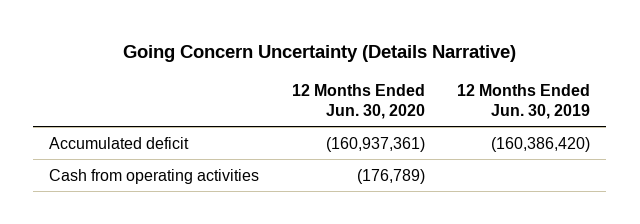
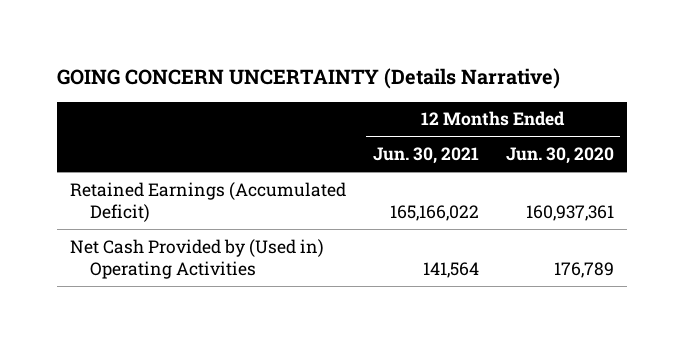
[122,45,516,63] Going Concern Uncertainty (Details Narrative) -> [57,68,561,90] GOING CONCERN UNCERTAINTY (Details Narrative)
[457,83,591,119] 12 Months Ended Jun. 30, 2019 -> none
none -> [373,147,480,165] Jun. 30, 2021
[49,136,190,149] Accumulated deficit -> [70,181,347,222] Retained Earnings (Accumulated Deficit)
[325,136,425,152] (160,937,361) -> [525,204,614,221] 160,937,361
[49,168,260,184] Cash from operating activities -> [70,238,325,279] Net Cash Provided by (Used in) Operating Activities
[356,168,425,184] (176,789) -> [553,261,614,278] 176,789

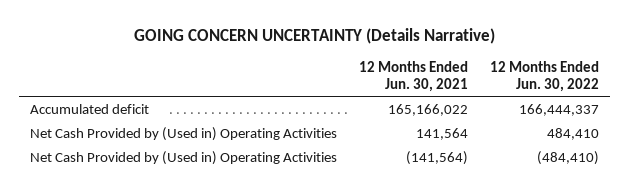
[505,147,614,165] Jun. 30, 2020 -> none
none -> [490,60,600,92] 12 Months Ended Jun. 30, 2022
[70,181,347,222] Retained Earnings (Accumulated Deficit) -> [29,103,149,114] Accumulated deficit
none -> [29,150,337,165] Net Cash Provided by (Used in) Operating Activities

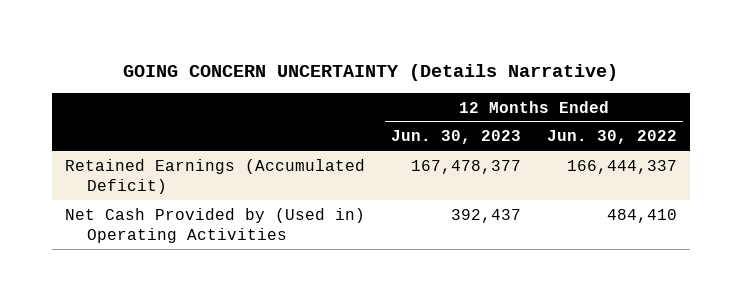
[359,60,469,92] 12 Months Ended Jun. 30, 2021 -> none
none -> [391,130,522,145] Jun. 30, 2023
[29,103,149,114] Accumulated deficit -> [65,158,366,195] Retained Earnings (Accumulated Deficit)
[29,150,337,165] Net Cash Provided by (Used in) Operating Activities -> none

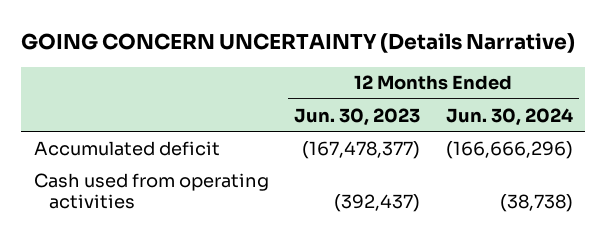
[546,130,677,145] Jun. 30, 2022 -> none
none -> [445,107,573,126] Jun. 30, 2024
[65,158,366,195] Retained Earnings (Accumulated Deficit) -> [33,140,220,156] Accumulated deficit
[411,159,522,174] 167,478,377 -> [302,140,421,159] (167,478,377)
[65,207,366,244] Net Cash Provided by (Used in) Operating Activities -> [33,172,269,210] Cash used from operating activities
[451,208,522,223] 392,437 -> [334,194,421,213] (392,437)

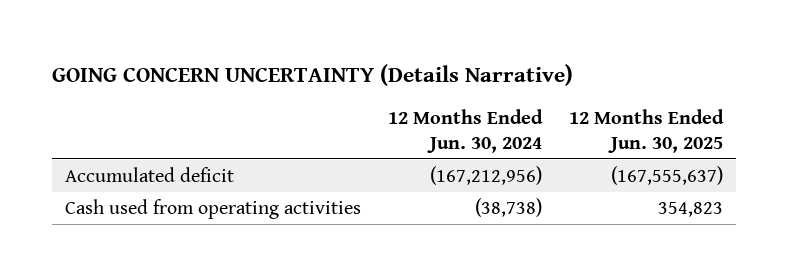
[294,107,421,126] Jun. 30, 2023 -> none
none -> [568,108,724,153] 12 Months Ended Jun. 30, 2025
[445,140,573,159] (166,666,296) -> [429,166,542,186] (167,212,956)

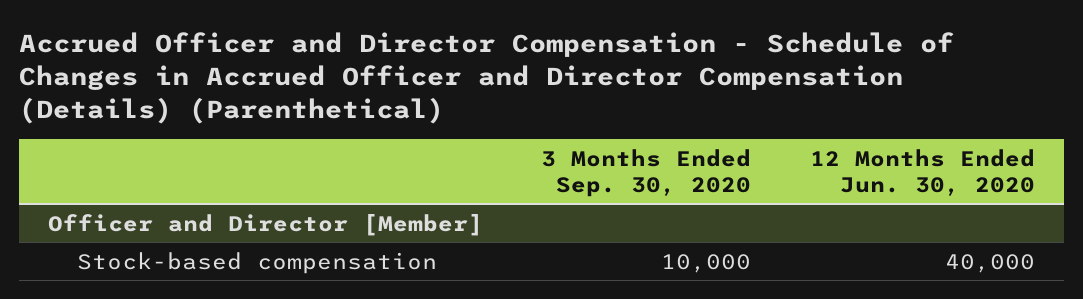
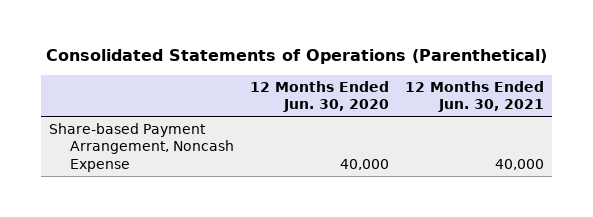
[18,31,954,124] Accrued Officer and Director Compensation - Schedule of Changes in Accrued Officer and Director Compensation (Details) (Parenthetical) -> [45,49,547,65] Consolidated Statements of Operations (Parenthetical)
[541,148,752,197] 3 Months Ended Sep. 30, 2020 -> none
none -> [405,80,545,113] 12 Months Ended Jun. 30, 2021
[48,213,484,236] Officer and Director [Member] -> none
[77,251,438,274] Stock-based compensation -> [48,122,235,172] Share-based Payment Arrangement, Noncash Expense

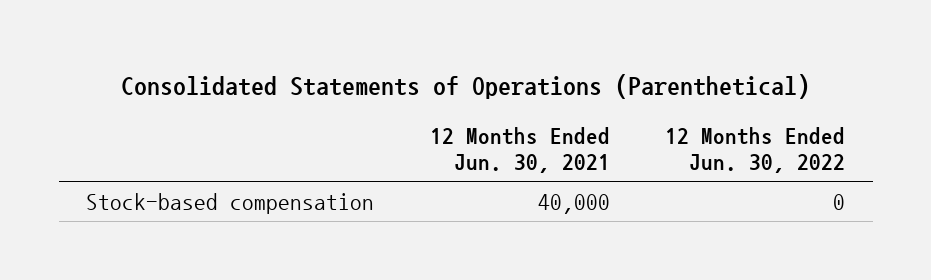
[250,80,390,113] 12 Months Ended Jun. 30, 2020 -> none
none -> [664,127,845,174] 12 Months Ended Jun. 30, 2022
[48,122,235,172] Share-based Payment Arrangement, Noncash Expense -> [86,192,375,214] Stock-based compensation

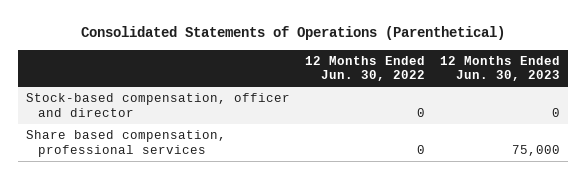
[429,127,610,174] 12 Months Ended Jun. 30, 2021 -> none
none -> [439,55,560,82] 12 Months Ended Jun. 30, 2023
[86,192,375,214] Stock-based compensation -> [25,93,290,117] Stock-based compensation, officer and director
none -> [25,130,226,157] Share based compensation, professional services

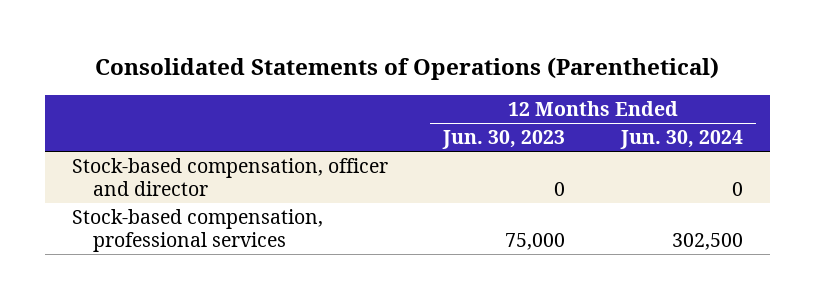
[304,55,425,82] 12 Months Ended Jun. 30, 2022 -> none
none -> [619,130,743,150] Jun. 30, 2024
[25,130,226,157] Share based compensation, professional services -> [72,209,324,253] Stock-based compensation, professional services

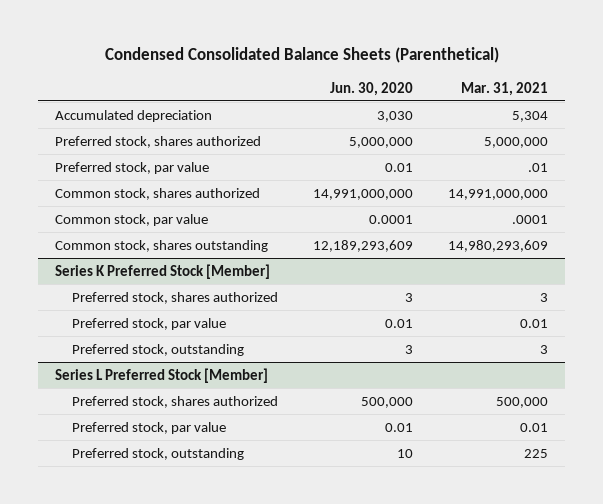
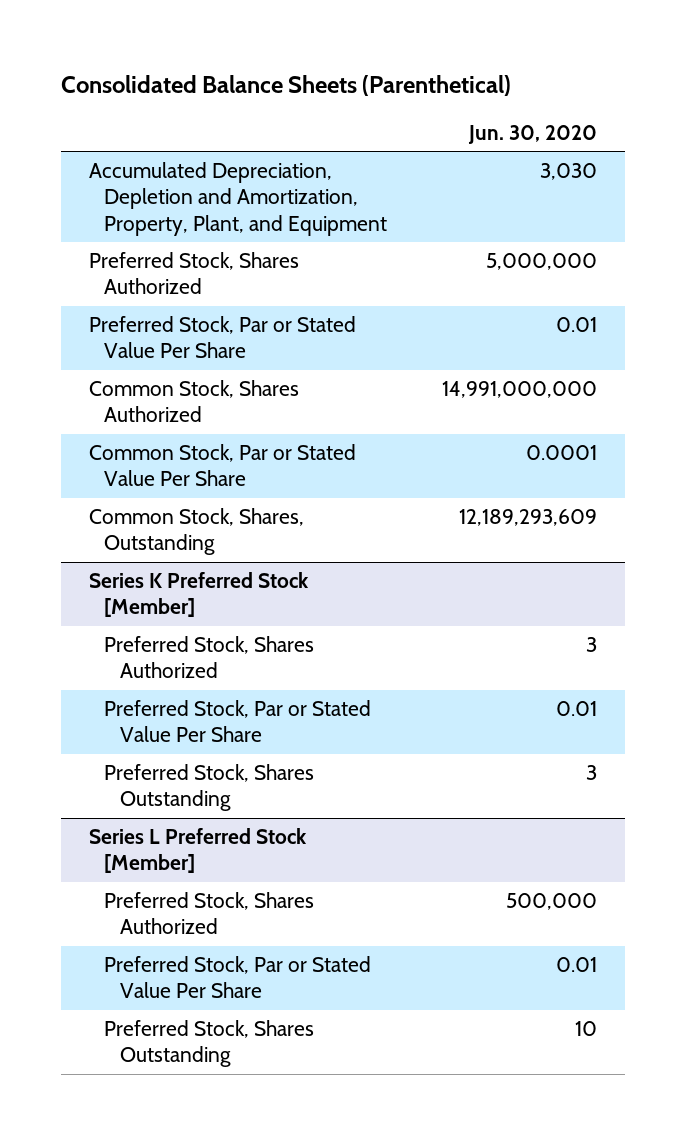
[104,47,499,64] Condensed Consolidated Balance Sheets (Parenthetical) -> [61,75,512,97] Consolidated Balance Sheets (Parenthetical)
[460,81,548,96] Mar. 31, 2021 -> none
[55,109,213,122] Accumulated depreciation -> [88,161,388,236] Accumulated Depreciation, Depletion and Amortization, Property, Plant, and Equipment
[55,135,262,148] Preferred stock, shares authorized -> [88,251,299,295] Preferred Stock, Shares Authorized
[55,161,210,174] Preferred stock, par value -> [88,315,356,359] Preferred Stock, Par or Stated Value Per Share
[55,187,261,200] Common stock, shares authorized -> [88,379,299,423] Common Stock, Shares Authorized
[55,213,209,226] Common stock, par value -> [88,443,356,487] Common Stock, Par or Stated Value Per Share
[55,239,269,252] Common stock, shares outstanding -> [88,507,304,556] Common Stock, Shares, Outstanding
[72,291,279,304] Preferred stock, shares authorized -> [104,635,315,679] Preferred Stock, Shares Authorized
[72,317,227,330] Preferred stock, par value -> [104,699,372,743] Preferred Stock, Par or Stated Value Per Share
[72,343,245,356] Preferred stock, outstanding -> [104,763,315,812] Preferred Stock, Shares Outstanding
[72,395,279,408] Preferred stock, shares authorized -> [104,891,315,935] Preferred Stock, Shares Authorized
[72,421,227,434] Preferred stock, par value -> [104,955,372,999] Preferred Stock, Par or Stated Value Per Share
[72,447,245,460] Preferred stock, outstanding -> [104,1019,315,1068] Preferred Stock, Shares Outstanding

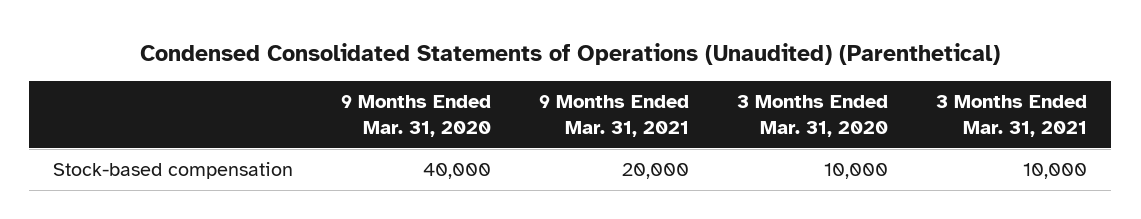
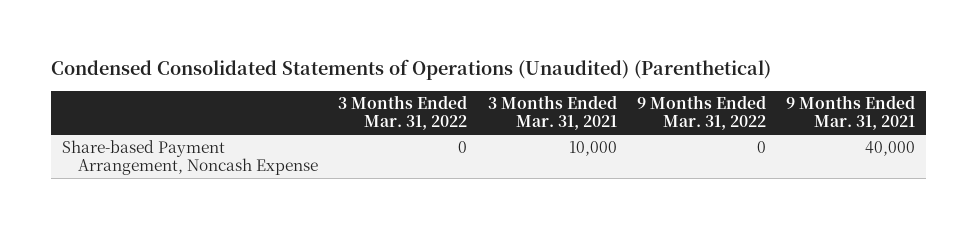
[341,95,492,137] 9 Months Ended Mar. 31, 2020 -> none
[737,95,889,137] 3 Months Ended Mar. 31, 2020 -> none
none -> [338,94,468,131] 3 Months Ended Mar. 31, 2022
none -> [637,94,767,131] 9 Months Ended Mar. 31, 2022
[53,162,294,180] Stock-based compensation -> none
none -> [61,140,319,176] Share-based Payment Arrangement, Noncash Expense

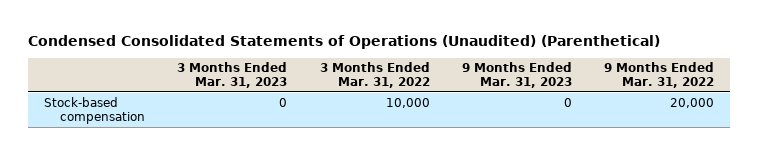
[487,94,617,131] 3 Months Ended Mar. 31, 2021 -> none
[786,94,916,131] 9 Months Ended Mar. 31, 2021 -> none
none -> [177,62,288,89] 3 Months Ended Mar. 31, 2023
none -> [461,62,572,89] 9 Months Ended Mar. 31, 2023
[61,140,319,176] Share-based Payment Arrangement, Noncash Expense -> none
none -> [43,97,146,125] Stock-based compensation

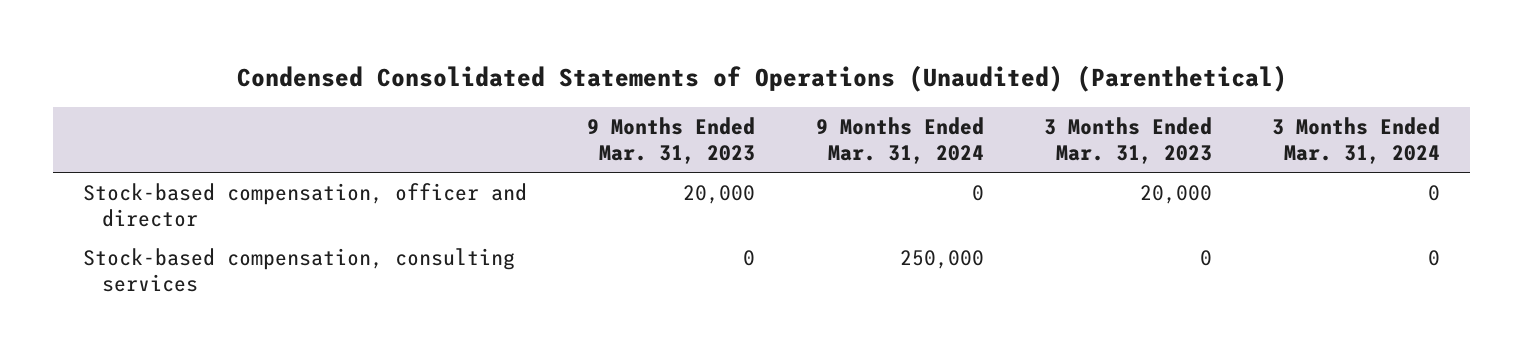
[319,62,430,89] 3 Months Ended Mar. 31, 2022 -> none
[604,62,715,89] 9 Months Ended Mar. 31, 2022 -> none
none -> [815,117,984,164] 9 Months Ended Mar. 31, 2024
none -> [1272,117,1441,164] 3 Months Ended Mar. 31, 2024
[43,97,146,125] Stock-based compensation -> [83,183,528,227] Stock-based compensation, officer and director
[279,98,288,108] 0 -> [1139,185,1212,205] 20,000
[563,98,572,108] 0 -> [683,185,756,205] 20,000
none -> [83,248,516,292] Stock-based compensation, consulting services

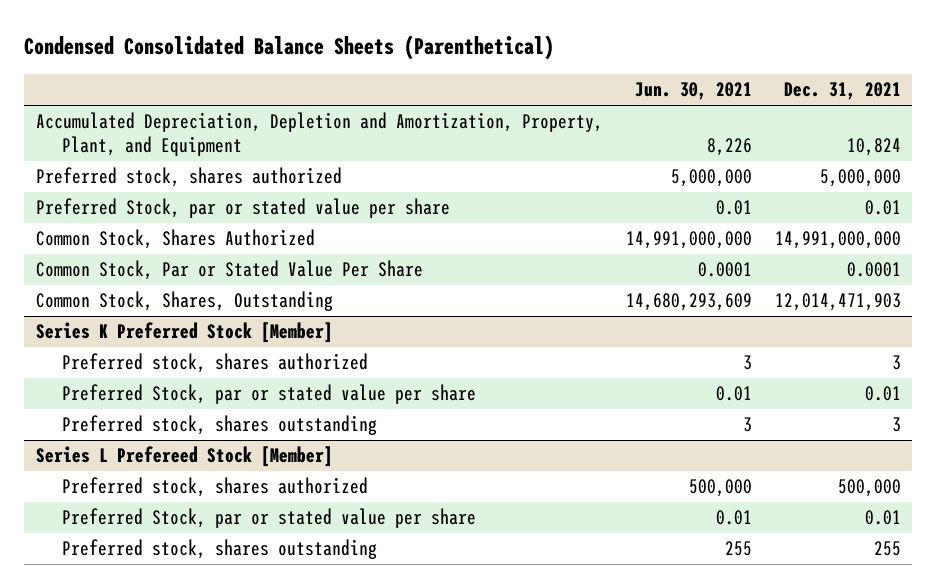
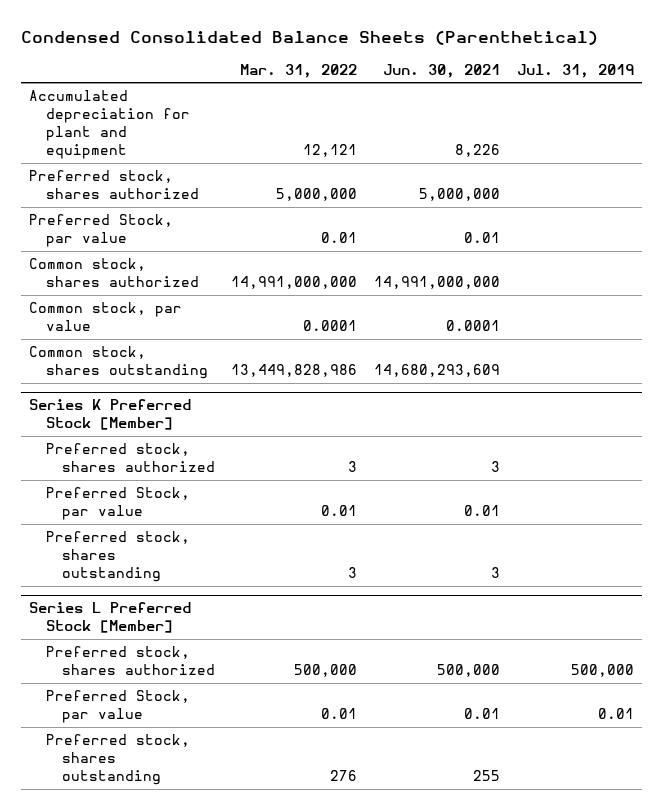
[783,82,901,101] Dec. 31, 2021 -> none
none -> [240,63,358,78] Mar. 31, 2022
none -> [516,63,634,78] Jul. 31, 2019
[35,112,603,157] Accumulated Depreciation, Depletion and Amortization, Property, Plant, and Equipment -> [29,90,190,160] Accumulated depreciation for plant and equipment
[35,198,450,219] Preferred Stock, par or stated value per share -> [29,214,174,248] Preferred Stock, par value
[35,229,315,250] Common Stock, Shares Authorized -> [29,258,199,288] Common stock, shares authorized
[35,260,423,281] Common Stock, Par or Stated Value Per Share -> [29,302,183,332] Common stock, par value
[35,291,333,312] Common Stock, Shares, Outstanding -> [29,346,208,380] Common stock, shares outstanding
[61,384,476,405] Preferred Stock, par or stated value per share -> [45,487,190,521] Preferred Stock, par value
[35,446,333,468] Series L Prefereed Stock [Member] -> [29,602,192,634] Series L Preferred Stock [Member]
[61,508,476,529] Preferred Stock, par or stated value per share -> [45,690,190,724] Preferred Stock, par value

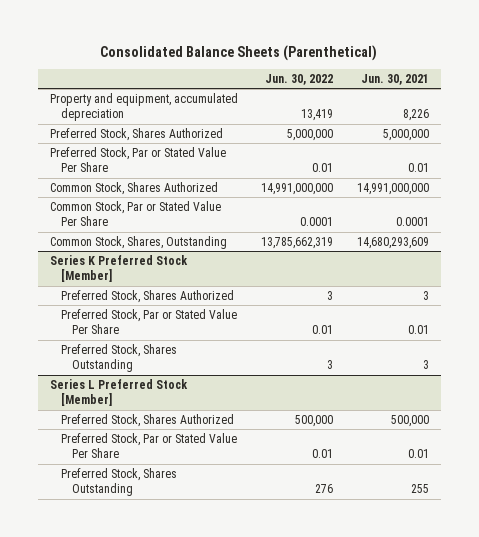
[21,30,599,45] Condensed Consolidated Balance Sheets (Parenthetical) -> [100,44,378,61] Consolidated Balance Sheets (Parenthetical)
[240,63,358,78] Mar. 31, 2022 -> none
[516,63,634,78] Jul. 31, 2019 -> none
none -> [265,73,334,85] Jun. 30, 2022
[29,90,190,160] Accumulated depreciation for plant and equipment -> [49,92,238,122] Property and equipment, accumulated depreciation
[29,170,199,200] Preferred stock, shares authorized -> [49,127,223,141] Preferred Stock, Shares Authorized
[29,214,174,248] Preferred Stock, par value -> [49,146,226,173] Preferred Stock, Par or Stated Value Per Share
[29,258,199,288] Common stock, shares authorized -> [49,181,218,195] Common Stock, Shares Authorized
[29,302,183,332] Common stock, par value -> [49,200,221,227] Common Stock, Par or Stated Value Per Share
[29,346,208,380] Common stock, shares outstanding -> [49,235,227,249] Common Stock, Shares, Outstanding
[45,443,215,473] Preferred stock, shares authorized -> [60,289,234,303] Preferred Stock, Shares Authorized
[45,487,190,521] Preferred Stock, par value -> [60,308,237,335] Preferred Stock, Par or Stated Value Per Share
[45,531,190,583] Preferred stock, shares outstanding -> [60,343,177,373] Preferred Stock, Shares Outstanding
[45,646,215,676] Preferred stock, shares authorized -> [60,413,234,427] Preferred Stock, Shares Authorized
[45,690,190,724] Preferred Stock, par value -> [60,432,237,459] Preferred Stock, Par or Stated Value Per Share
[45,734,190,786] Preferred stock, shares outstanding -> [60,467,177,497] Preferred Stock, Shares Outstanding

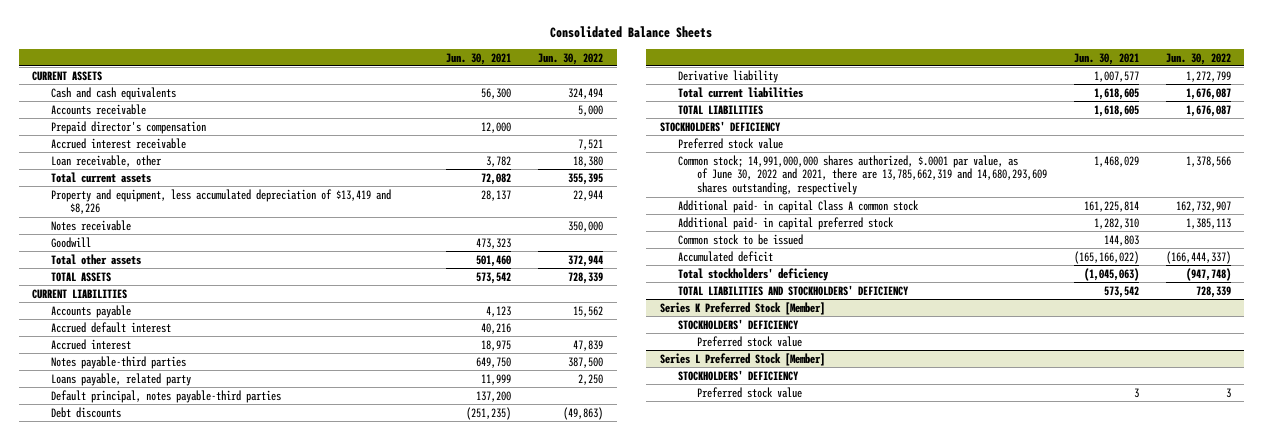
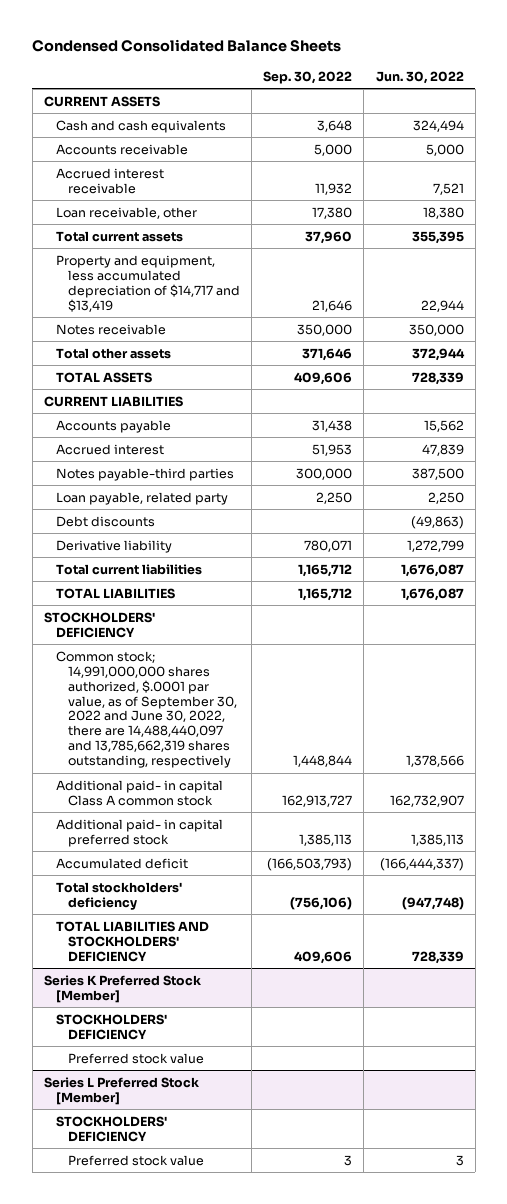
[550,26,713,39] Consolidated Balance Sheets -> [32,39,342,53] Condensed Consolidated Balance Sheets
[446,52,512,65] Jun. 30, 2021 -> none
none -> [263,70,353,84] Sep. 30, 2022
[50,120,206,134] Prepaid director's compensation -> none
[50,188,391,215] Property and equipment, less accumulated depreciation of $13,419 and $8,226 -> [55,254,241,312] Property and equipment, less accumulated depreciation of $14,717 and $13,419
[50,236,91,248] Goodwill -> none
[50,321,171,333] Accrued default interest -> none
[50,389,281,403] Default principal, notes payable-third parties -> none
[50,372,191,386] Loans payable, related party -> [55,491,228,505] Loan payable, related party
[678,137,784,149] Preferred stock value -> none
[678,154,1048,196] Common stock; 14,991,000,000 shares authorized, $.0001 par value, as of June 30, 2022 and 2021, there are 13,785,662,319 and 14,680,293,609 shares outstanding, respectively -> [55,650,238,769] Common stock; 14,991,000,000 shares authorized, $.0001 par value, as of September 30, 2022 and June 30, 2022, there are 14,488,440,097 and 13,785,662,319 shares outstanding, respectively
[678,233,804,245] Common stock to be issued -> none

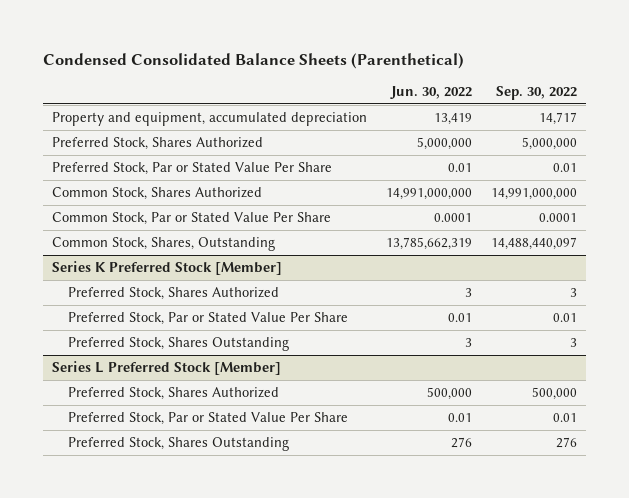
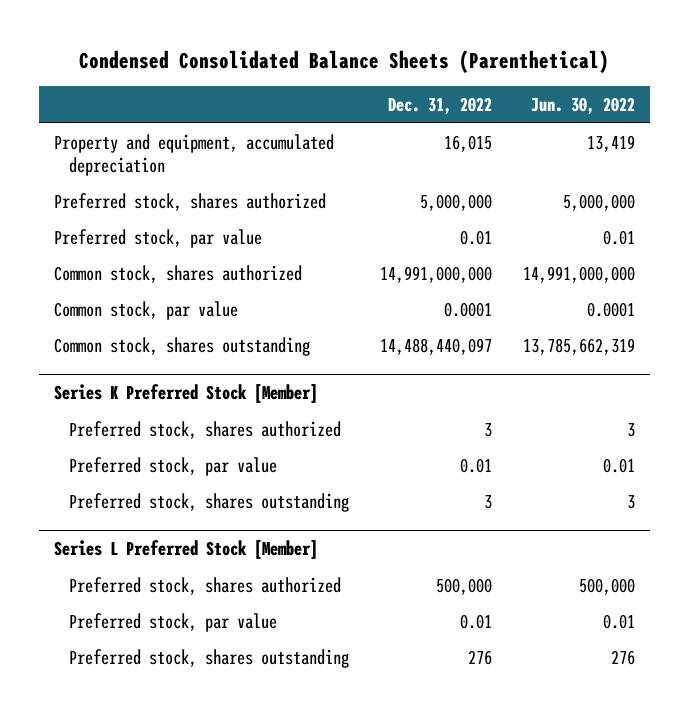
[495,86,577,101] Sep. 30, 2022 -> none
none -> [387,97,492,116] Dec. 31, 2022
[52,136,264,150] Preferred Stock, Shares Authorized -> [54,192,327,211] Preferred stock, shares authorized
[52,161,333,175] Preferred Stock, Par or Stated Value Per Share -> [54,228,263,248] Preferred stock, par value
[52,186,263,200] Common Stock, Shares Authorized -> [54,264,303,283] Common stock, shares authorized
[52,211,332,225] Common Stock, Par or Stated Value Per Share -> [54,300,239,320] Common stock, par value
[52,236,276,251] Common Stock, Shares, Outstanding -> [54,336,311,356] Common stock, shares outstanding
[67,286,279,300] Preferred Stock, Shares Authorized -> [68,420,341,439] Preferred stock, shares authorized
[67,311,348,325] Preferred Stock, Par or Stated Value Per Share -> [68,456,277,476] Preferred stock, par value
[67,336,289,351] Preferred Stock, Shares Outstanding -> [68,492,349,512] Preferred stock, shares outstanding
[67,386,279,400] Preferred Stock, Shares Authorized -> [68,576,341,595] Preferred stock, shares authorized
[67,411,348,425] Preferred Stock, Par or Stated Value Per Share -> [68,612,277,632] Preferred stock, par value
[67,436,289,451] Preferred Stock, Shares Outstanding -> [68,648,349,668] Preferred stock, shares outstanding

